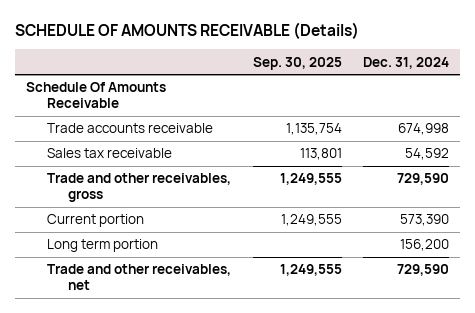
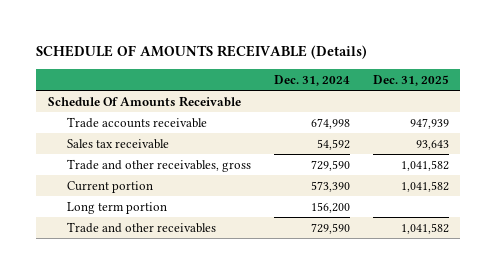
[252,56,342,70] Sep. 30, 2025 -> none
none -> [372,74,449,86] Dec. 31, 2025
[46,264,231,291] Trade and other receivables, net -> [67,221,217,233] Trade and other receivables

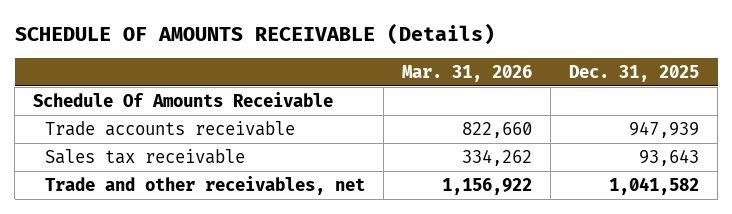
[274,74,351,86] Dec. 31, 2024 -> none
none -> [402,64,533,82] Mar. 31, 2026
[67,158,252,172] Trade and other receivables, gross -> none
[67,180,154,193] Current portion -> none
[67,201,168,214] Long term portion -> none
[67,221,217,233] Trade and other receivables -> [45,175,366,195] Trade and other receivables, net

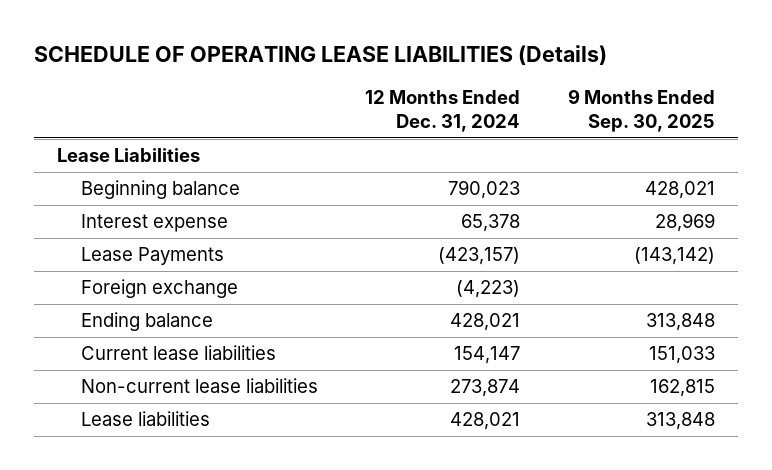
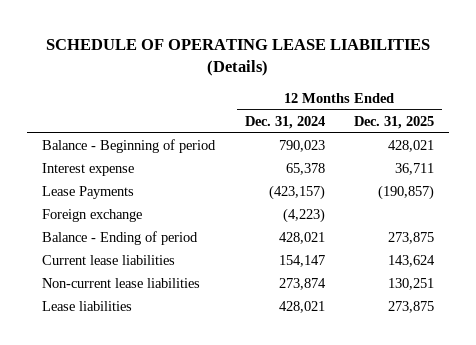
[567,89,715,133] 9 Months Ended Sep. 30, 2025 -> none
none -> [354,115,435,129] Dec. 31, 2025
[57,148,201,163] Lease Liabilities -> none
[80,180,240,200] Beginning balance -> [41,139,216,154] Balance - Beginning of period
[80,312,213,332] Ending balance -> [41,231,198,246] Balance - Ending of period

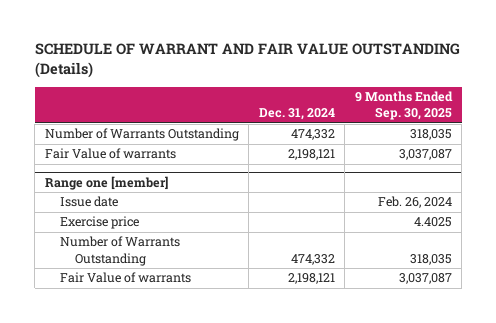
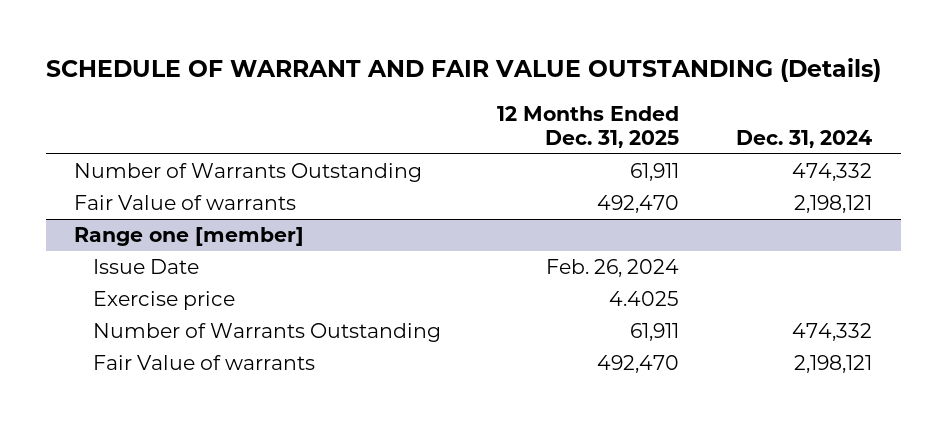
[354,91,453,121] 9 Months Ended Sep. 30, 2025 -> none
none -> [497,105,680,148] 12 Months Ended Dec. 31, 2025
[59,196,118,208] Issue date -> [92,259,199,275] Issue Date

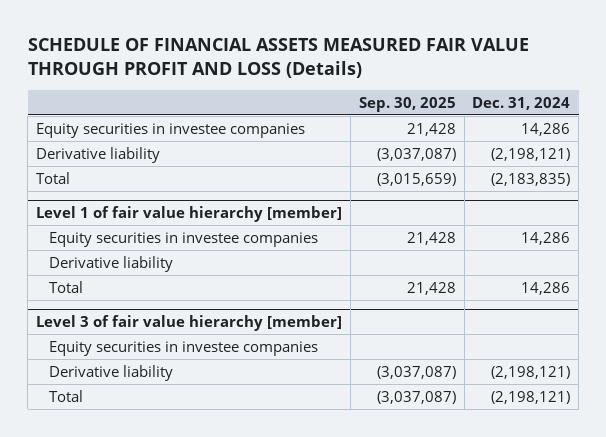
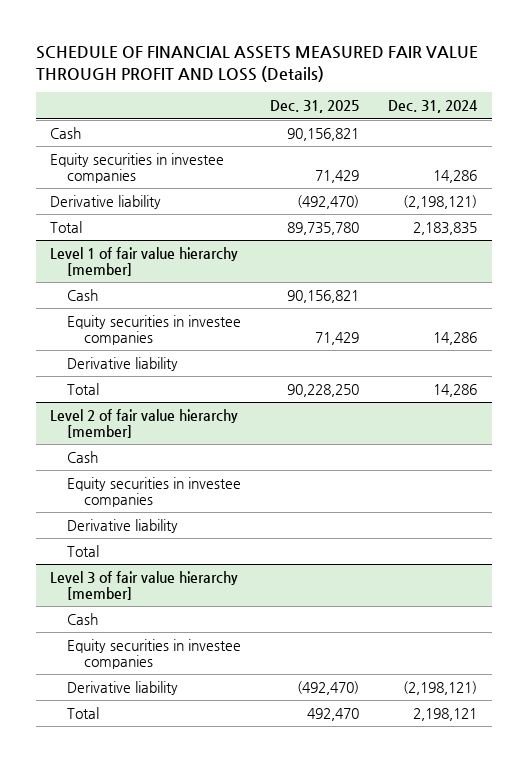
[358,96,456,112] Sep. 30, 2025 -> none
none -> [270,100,360,114] Dec. 31, 2025
none -> [50,127,82,140] Cash
[491,172,571,186] (2,183,835) -> [413,222,478,236] 2,183,835
none -> [66,289,98,302] Cash
none -> [50,409,239,439] Level 2 of fair value hierarchy [member]
none -> [66,451,98,464] Cash
none -> [66,477,241,508] Equity securities in investee companies
none -> [66,519,178,534] Derivative liability
none -> [66,545,99,558] Total
none -> [66,613,98,626] Cash
[491,390,571,404] (2,198,121) -> [413,708,478,722] 2,198,121

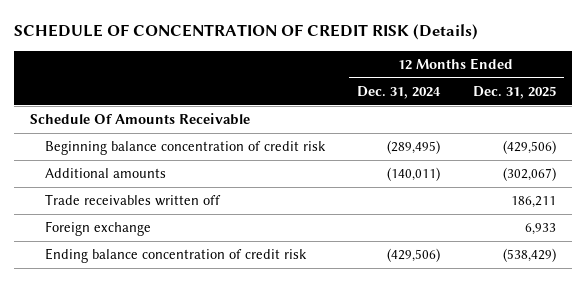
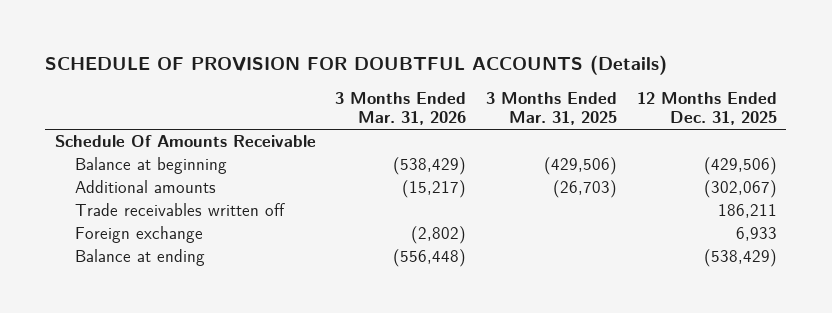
[13,24,478,41] SCHEDULE OF CONCENTRATION OF CREDIT RISK (Details) -> [45,55,668,76] SCHEDULE OF PROVISION FOR DOUBTFUL ACCOUNTS (Details)
[357,85,442,99] Dec. 31, 2024 -> none
none -> [335,92,467,126] 3 Months Ended Mar. 31, 2026
none -> [486,92,618,126] 3 Months Ended Mar. 31, 2025
[45,141,327,156] Beginning balance concentration of credit risk -> [75,157,228,175] Balance at beginning
[45,248,308,264] Ending balance concentration of credit risk -> [75,249,206,267] Balance at ending

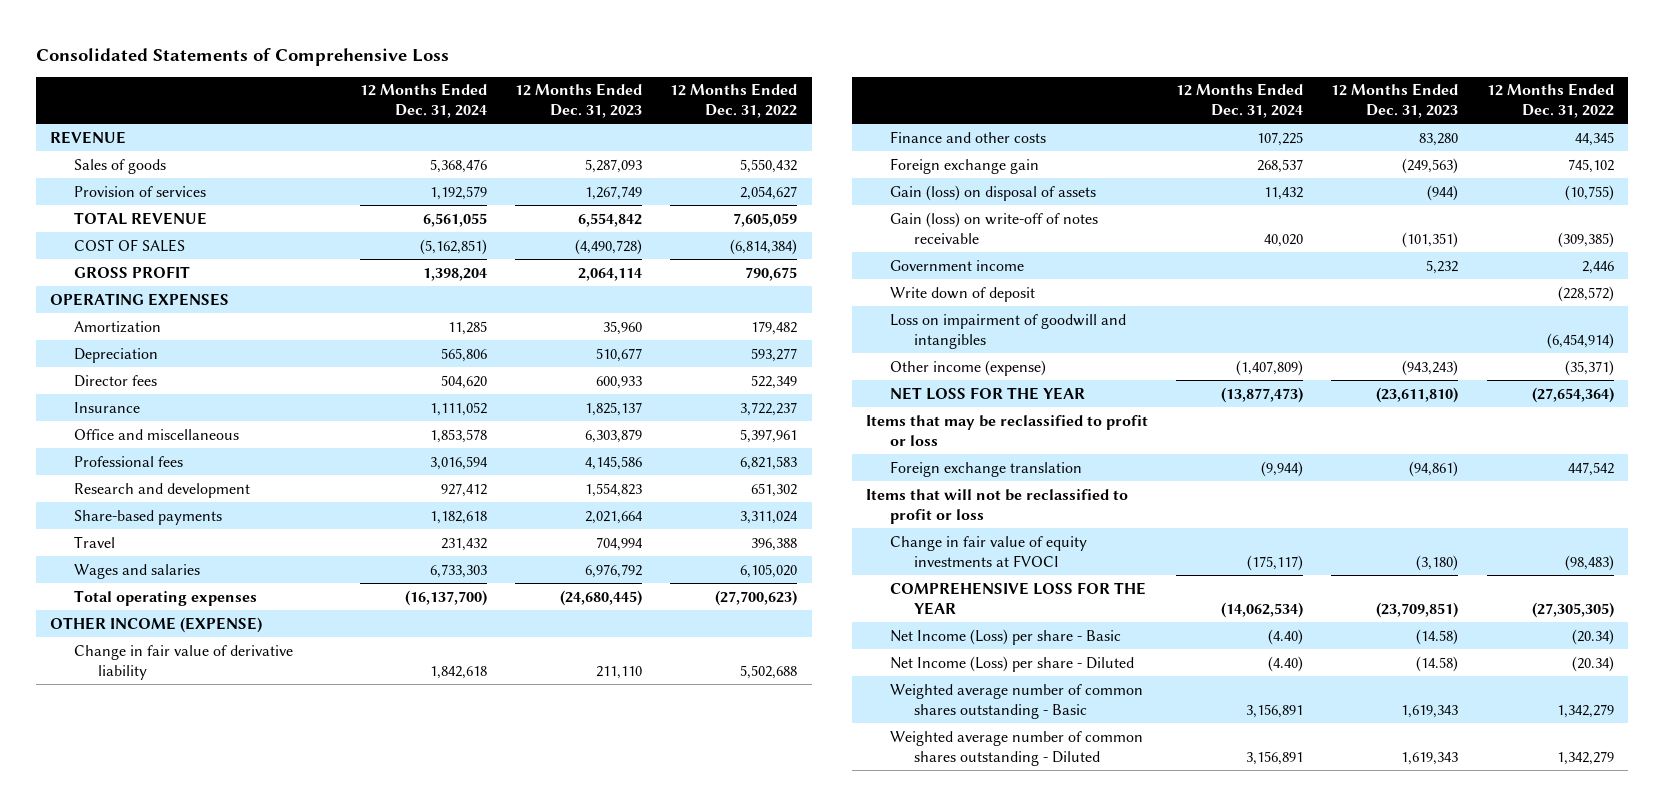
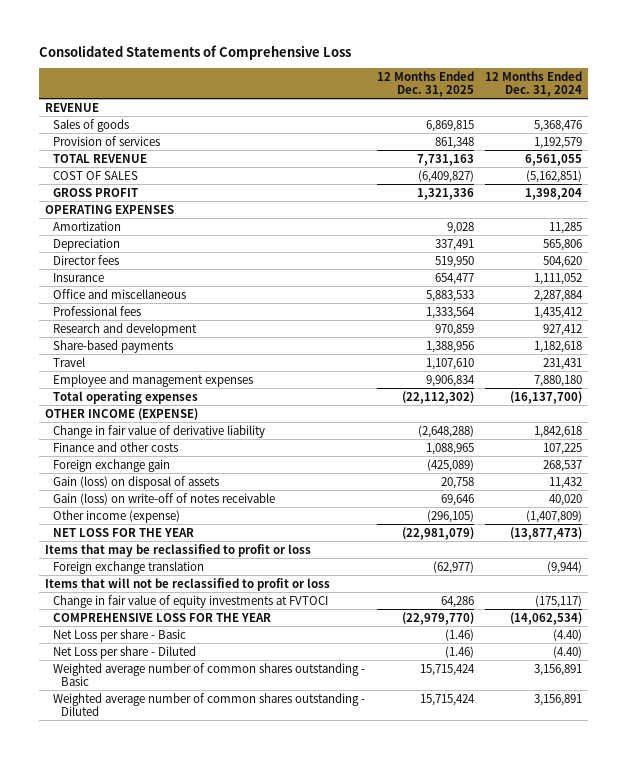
[515,83,643,119] 12 Months Ended Dec. 31, 2023 -> none
[670,83,798,119] 12 Months Ended Dec. 31, 2022 -> none
none -> [376,70,474,97] 12 Months Ended Dec. 31, 2025
[429,428,487,443] 1,853,578 -> [534,289,584,302] 2,287,884
[429,455,488,470] 3,016,594 -> [534,306,583,319] 1,435,412
[73,563,200,579] Wages and salaries -> none
[440,537,487,551] 231,432 -> [543,357,583,370] 231,431
none -> [52,373,253,387] Employee and management expenses
[889,259,1024,271] Government income -> none
[889,286,1035,302] Write down of deposit -> none
[889,313,1126,349] Loss on impairment of goodwill and intangibles -> none
[889,535,1087,567] Change in fair value of equity investments at FVOCI -> [52,594,328,608] Change in fair value of equity investments at FVTOCI
[889,628,1121,645] Net Income (Loss) per share - Basic -> [52,628,186,642] Net Loss per share - Basic
[889,655,1134,672] Net Income (Loss) per share - Diluted -> [52,645,196,659] Net Loss per share - Diluted

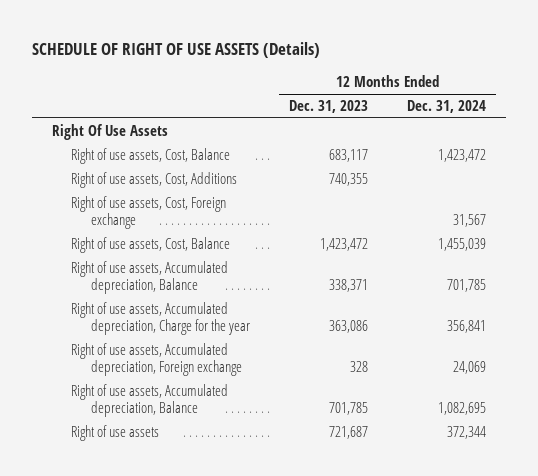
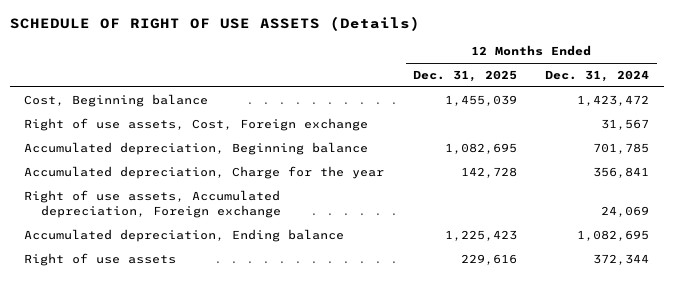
[289,100,369,114] Dec. 31, 2023 -> none
none -> [412,69,517,82] Dec. 31, 2025
[51,124,168,141] Right Of Use Assets -> none
[71,172,238,189] Right of use assets, Cost, Additions -> none
[71,148,231,165] Right of use assets, Cost, Balance -> [24,93,209,107] Cost, Beginning balance
[71,237,231,254] Right of use assets, Cost, Balance -> none
[71,261,229,295] Right of use assets, Accumulated depreciation, Balance -> [24,141,369,155] Accumulated depreciation, Beginning balance
[71,302,251,336] Right of use assets, Accumulated depreciation, Charge for the year -> [24,165,385,179] Accumulated depreciation, Charge for the year
[71,384,229,418] Right of use assets, Accumulated depreciation, Balance -> [24,228,345,242] Accumulated depreciation, Ending balance

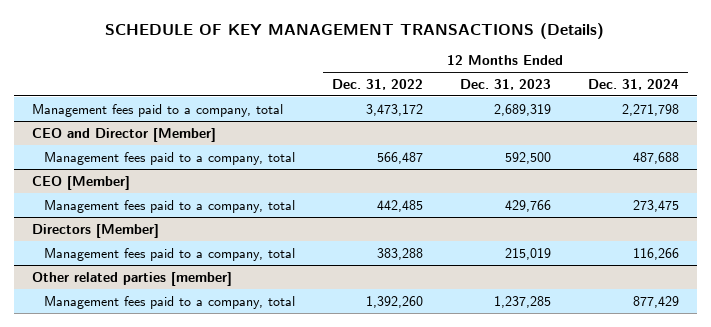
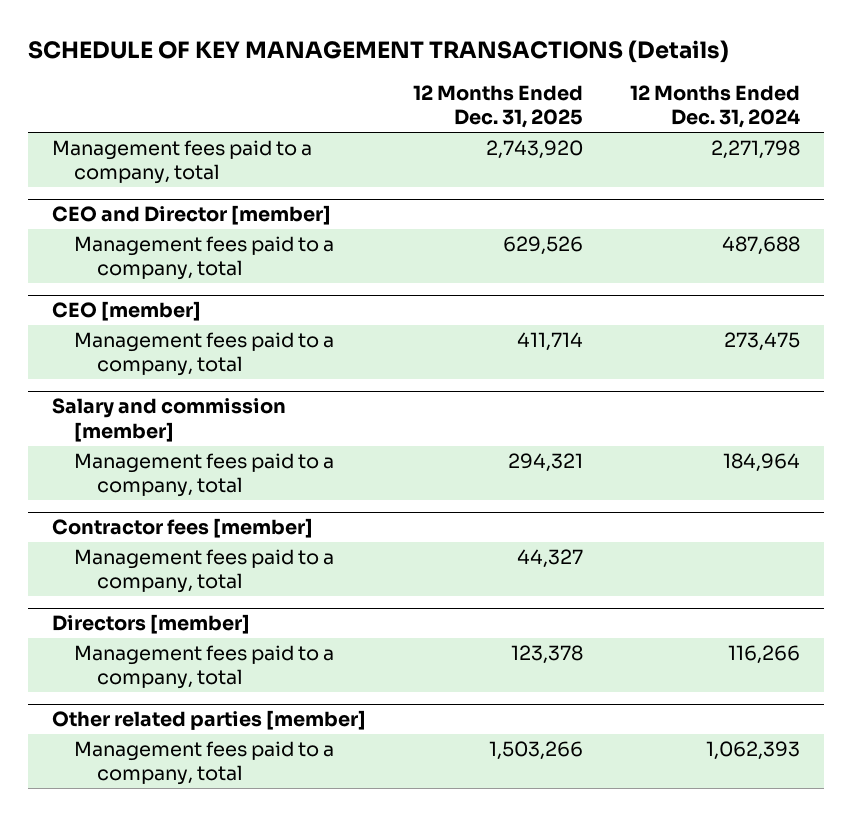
[331,78,423,90] Dec. 31, 2022 -> none
[459,78,551,90] Dec. 31, 2023 -> none
none -> [412,85,583,129] 12 Months Ended Dec. 31, 2025
[32,127,217,142] CEO and Director [Member] -> [51,205,331,226] CEO and Director [member]
[32,175,131,190] CEO [Member] -> [51,301,201,322] CEO [member]
none -> [51,398,286,442] Salary and commission [member]
none -> [74,453,335,498] Management fees paid to a company, total
none -> [51,518,313,539] Contractor fees [member]
none -> [74,549,335,594] Management fees paid to a company, total
[32,223,160,238] Directors [Member] -> [51,614,250,635] Directors [member]
[632,295,679,308] 877,429 -> [706,741,801,761] 1,062,393

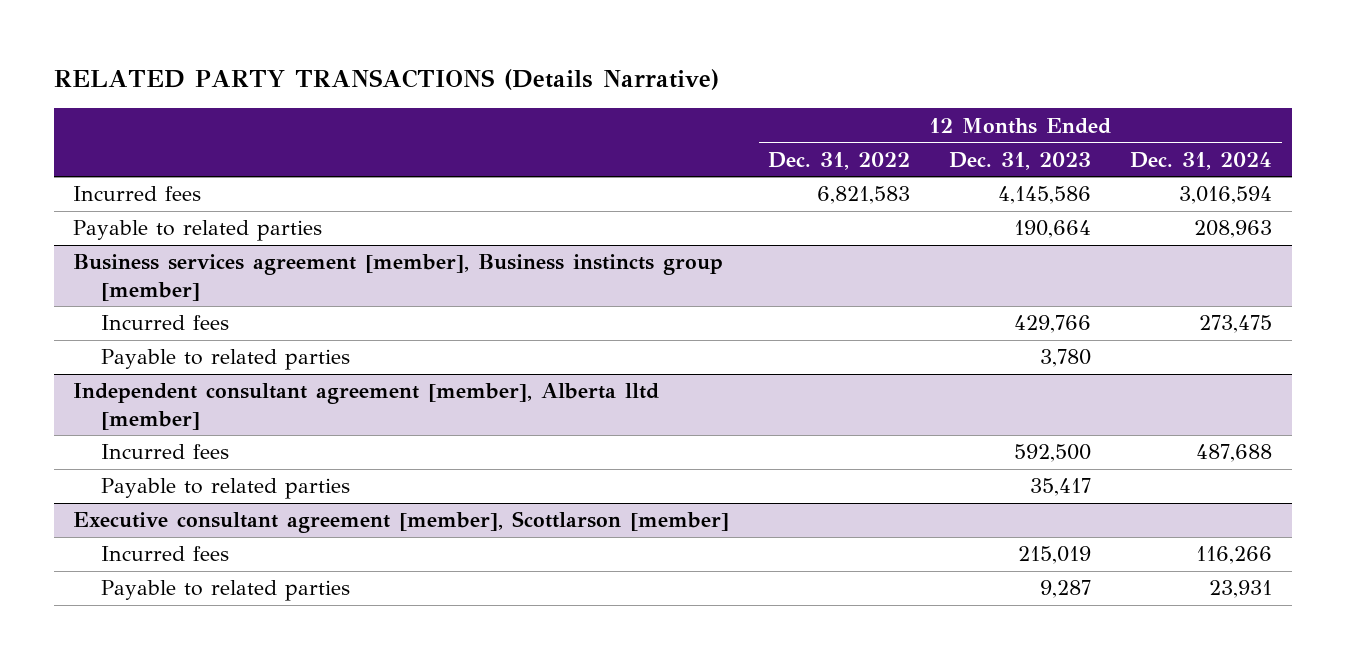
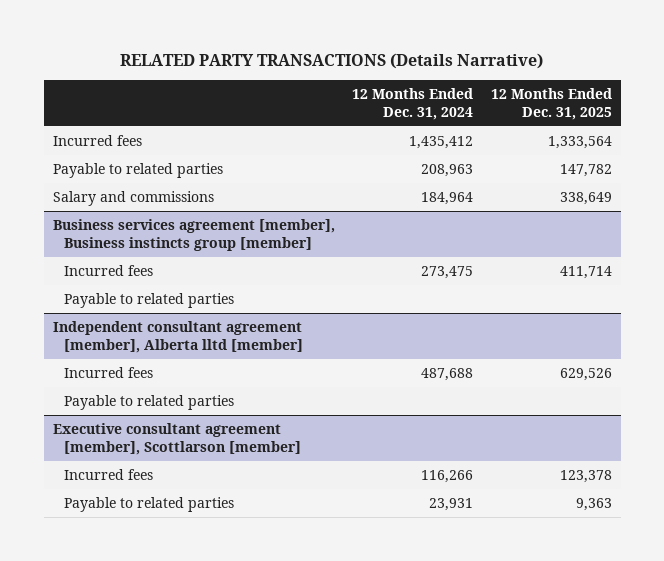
[768,151,911,170] Dec. 31, 2022 -> none
[949,151,1092,170] Dec. 31, 2023 -> none
none -> [490,87,612,120] 12 Months Ended Dec. 31, 2025
[1179,186,1273,205] 3,016,594 -> [409,136,474,150] 1,435,412
none -> [52,191,214,207] Salary and commissions

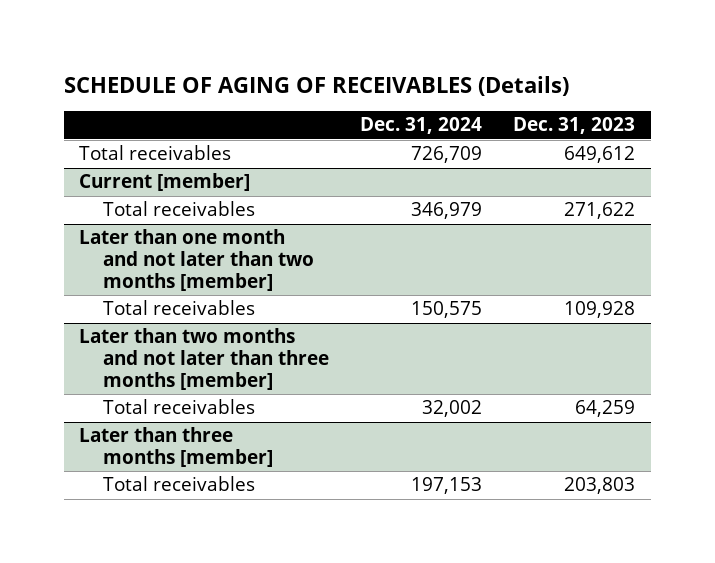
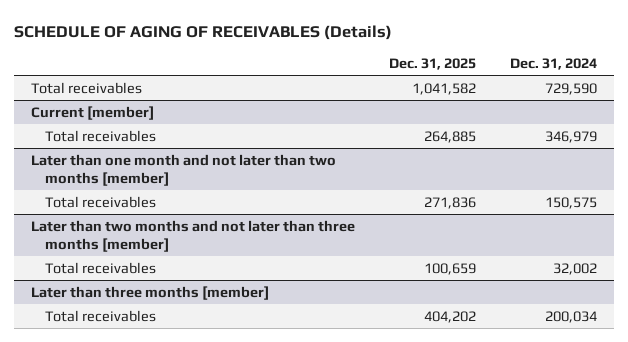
[513,117,636,135] Dec. 31, 2023 -> none
none -> [388,57,476,70] Dec. 31, 2025
[411,146,483,164] 726,709 -> [544,82,597,95] 729,590
[411,477,483,495] 197,153 -> [544,310,597,323] 200,034

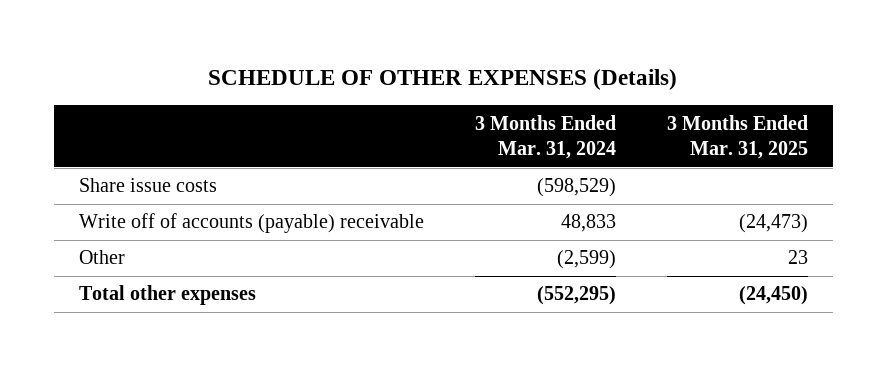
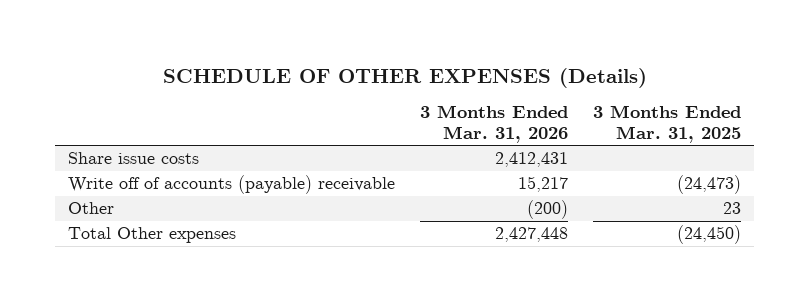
[474,114,616,160] 3 Months Ended Mar. 31, 2024 -> none
none -> [420,105,569,143] 3 Months Ended Mar. 31, 2026
[79,285,257,306] Total other expenses -> [67,227,236,244] Total Other expenses

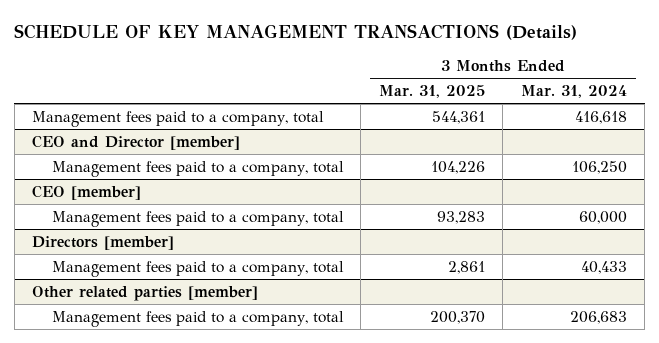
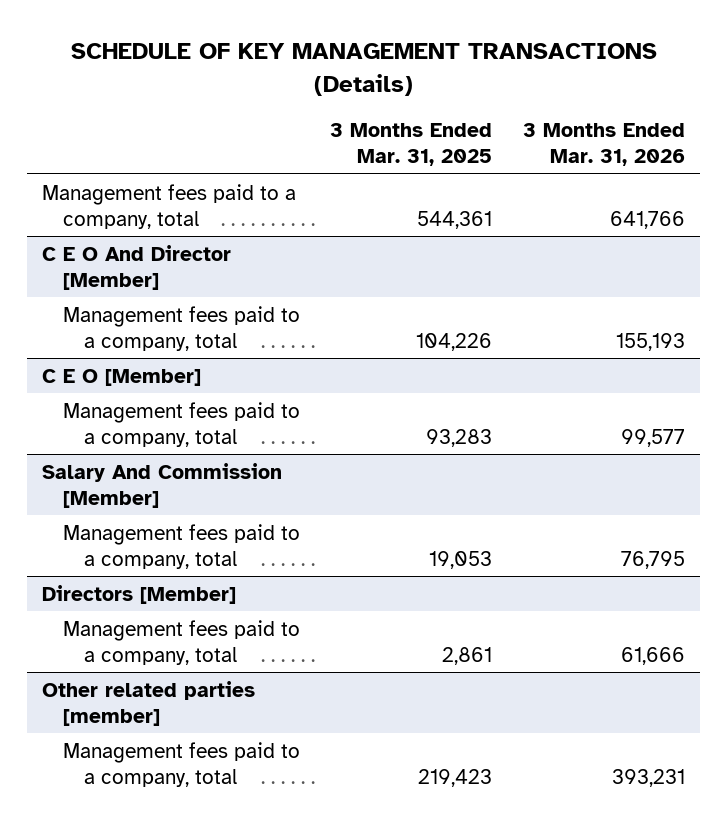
[520,85,627,99] Mar. 31, 2024 -> none
none -> [522,122,685,167] 3 Months Ended Mar. 31, 2026
[31,134,240,150] CEO and Director [member] -> [42,244,232,290] C E O And Director [Member]
[31,184,141,200] CEO [member] -> [42,368,202,386] C E O [Member]
none -> [42,462,283,508] Salary And Commission [Member]
none -> [63,523,301,569] Management fees paid to a company, total
[31,235,174,250] Directors [member] -> [42,584,237,604] Directors [Member]
[429,310,485,324] 200,370 -> [418,768,493,787] 219,423

